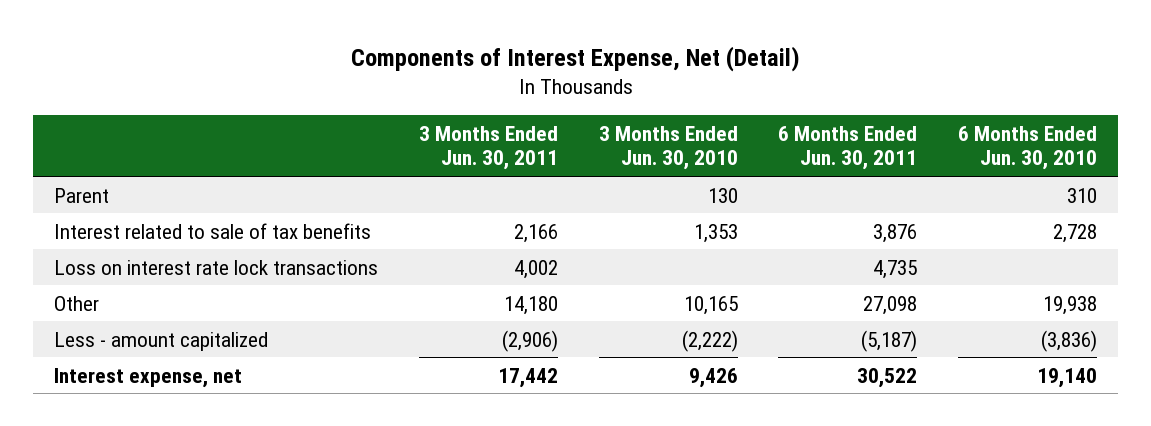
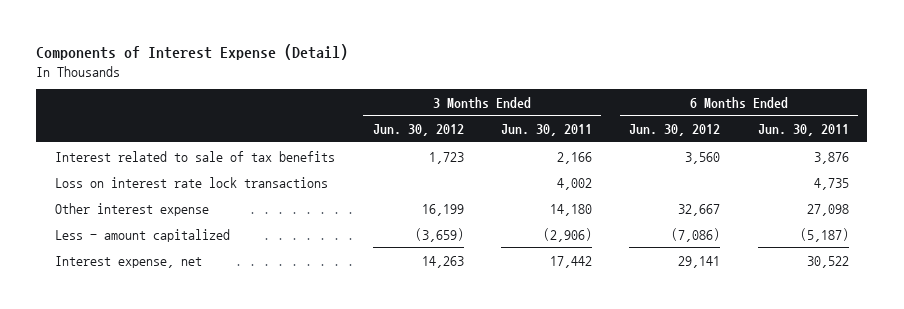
[350,46,800,73] Components of Interest Expense, Net (Detail) -> [36,44,349,61] Components of Interest Expense (Detail)
[598,126,738,171] 3 Months Ended Jun. 30, 2010 -> none
[958,126,1098,171] 6 Months Ended Jun. 30, 2010 -> none
none -> [372,123,464,136] Jun. 30, 2012
none -> [629,123,721,136] Jun. 30, 2012
[53,187,109,203] Parent -> none
[53,295,99,311] Other -> [55,202,210,216] Other interest expense

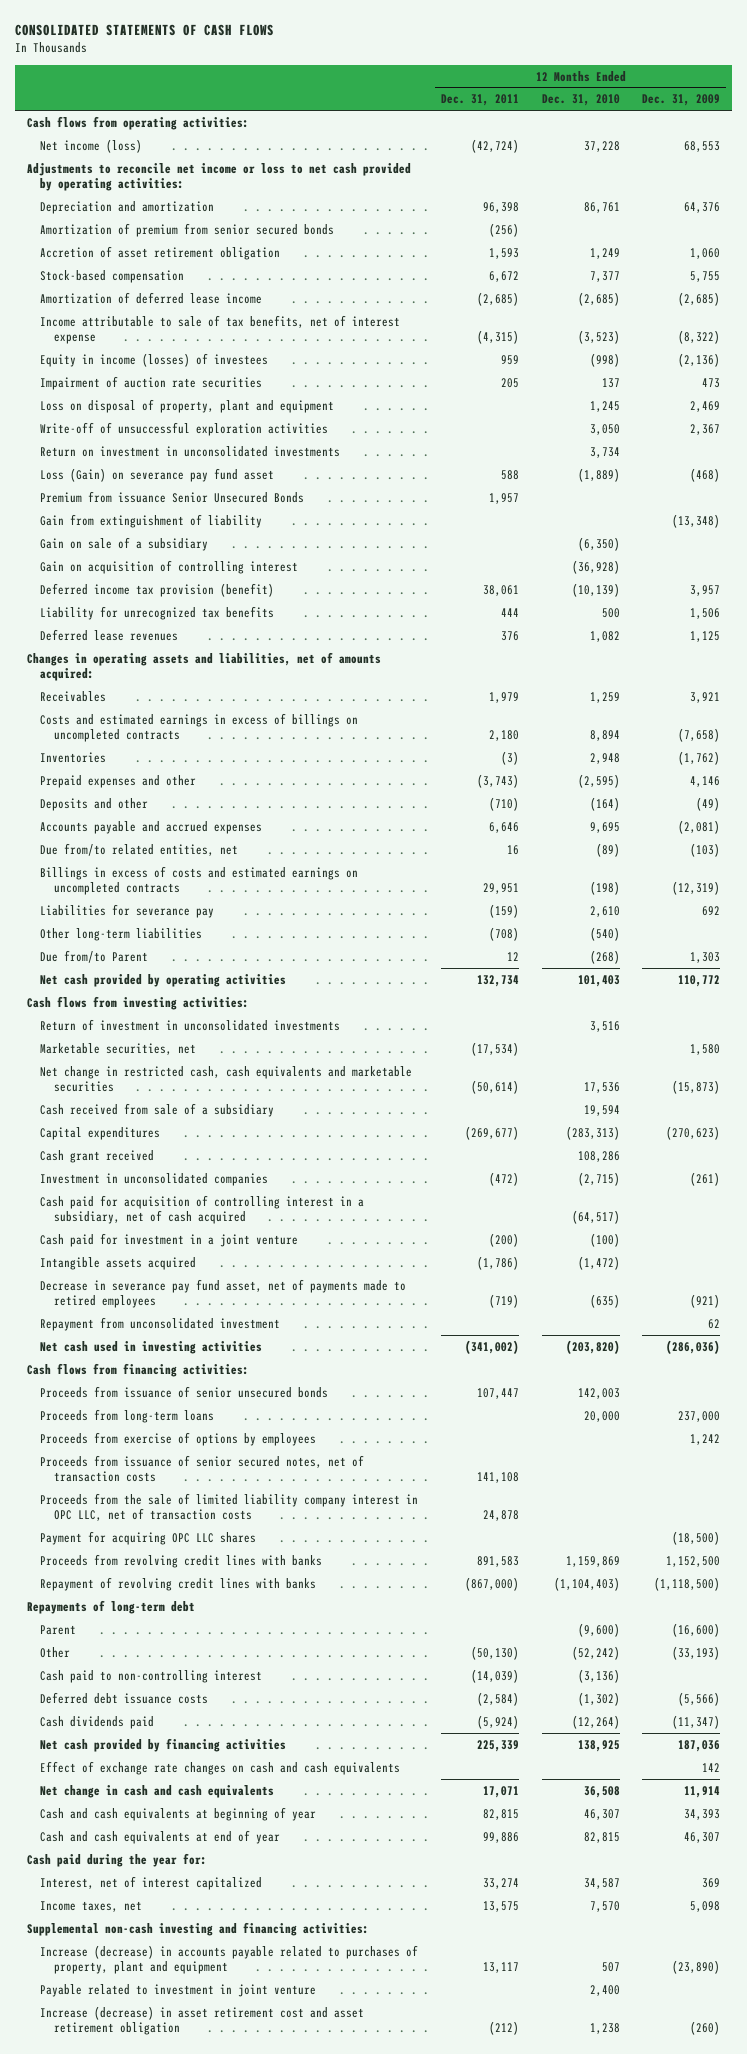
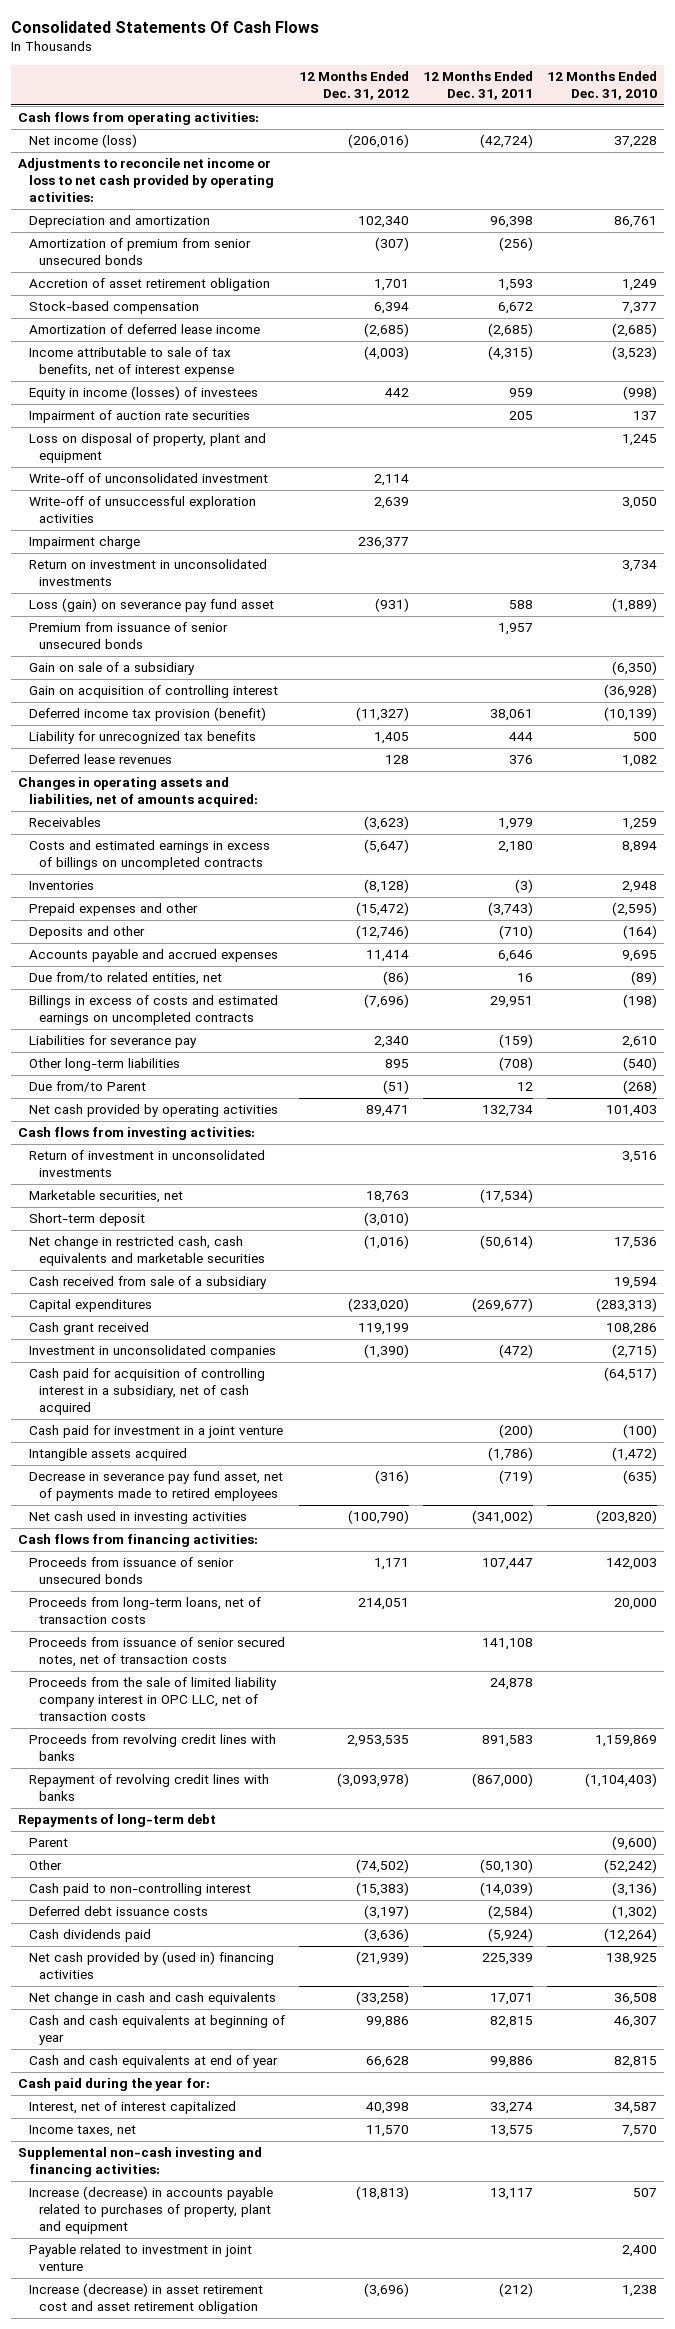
[15,23,275,36] CONSOLIDATED STATEMENTS OF CASH FLOWS -> [11,20,320,33] Consolidated Statements Of Cash Flows
[642,94,721,107] Dec. 31, 2009 -> none
none -> [298,71,409,101] 12 Months Ended Dec. 31, 2012
[40,222,335,237] Amortization of premium from senior secured bonds -> [28,238,251,266] Amortization of premium from senior unsecured bonds
none -> [28,473,268,484] Write-off of unconsolidated investment
none -> [28,536,140,550] Impairment charge
[40,513,263,528] Gain from extinguishment of liability -> none
[40,467,275,482] Loss (Gain) on severance pay fund asset -> [28,598,274,613] Loss (gain) on severance pay fund asset
[40,490,305,503] Premium from issuance Senior Unsecured Bonds -> [28,622,228,650] Premium from issuance of senior unsecured bonds
none -> [28,1213,145,1227] Short-term deposit
[40,1316,281,1331] Repayment from unconsolidated investment -> none
[40,1431,317,1446] Proceeds from exercise of options by employees -> none
[40,1408,215,1423] Proceeds from long-term loans -> [28,1597,261,1625] Proceeds from long-term loans, net of transaction costs
[40,1530,257,1545] Payment for acquiring OPC LLC shares -> none
[40,1760,401,1775] Effect of exchange rate changes on cash and cash equivalents -> none
[40,1737,287,1752] Net cash provided by financing activities -> [28,1951,274,1980] Net cash provided by (used in) financing activities

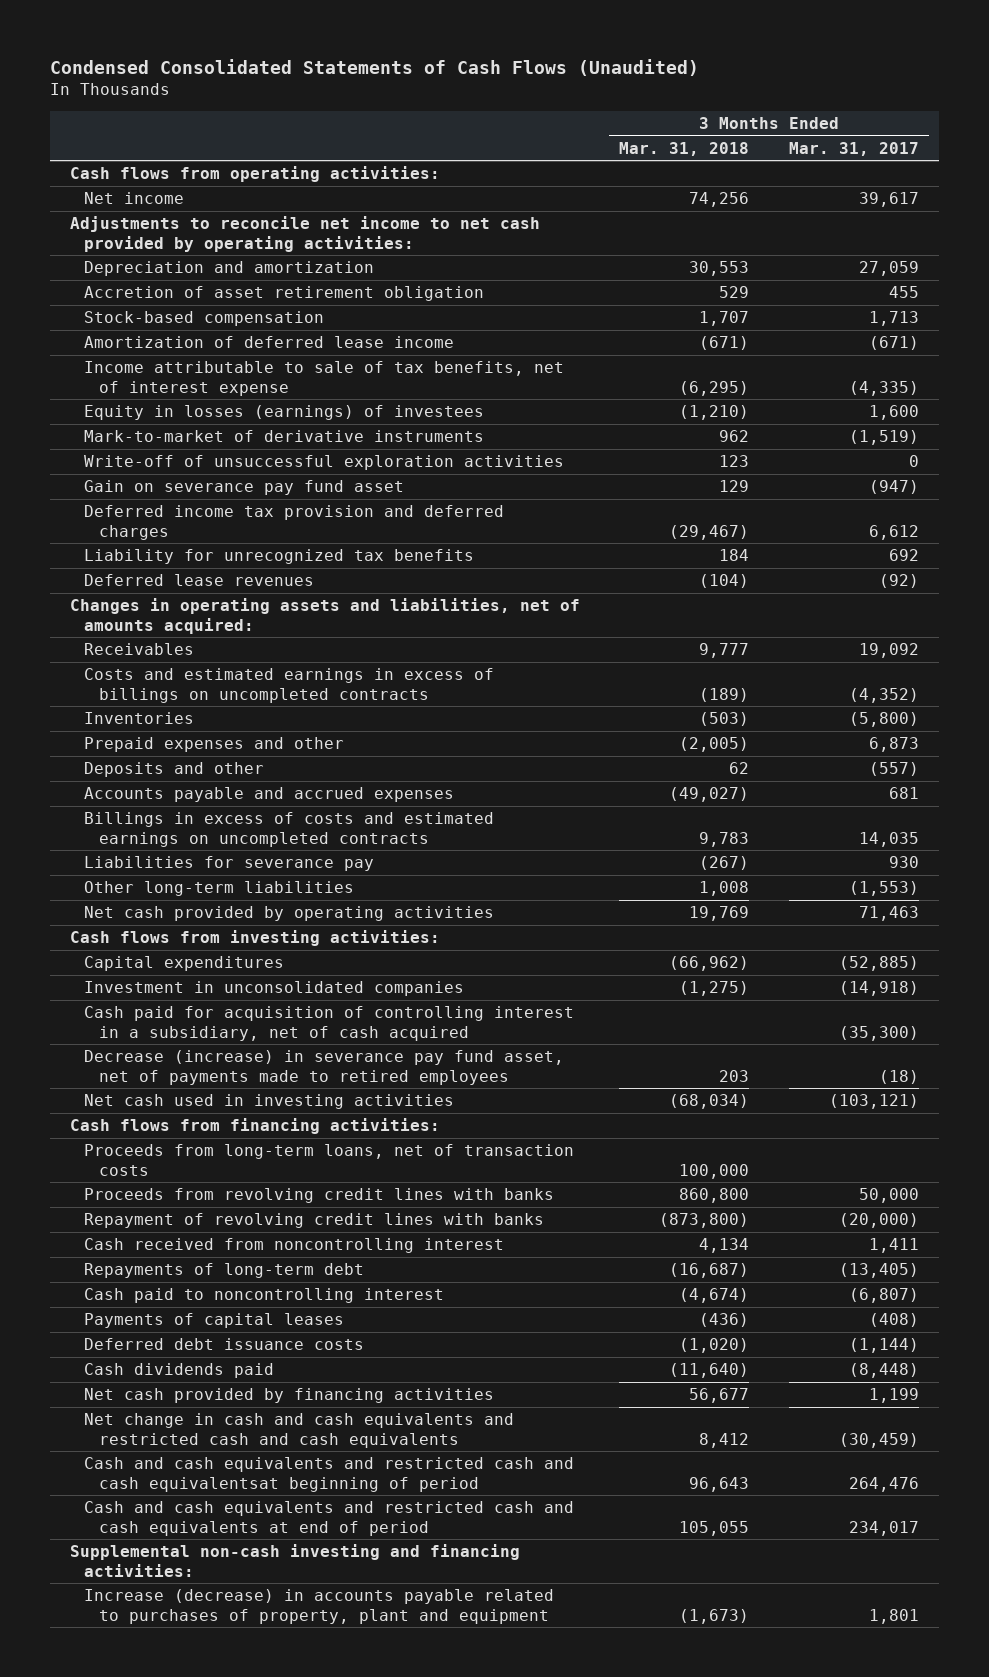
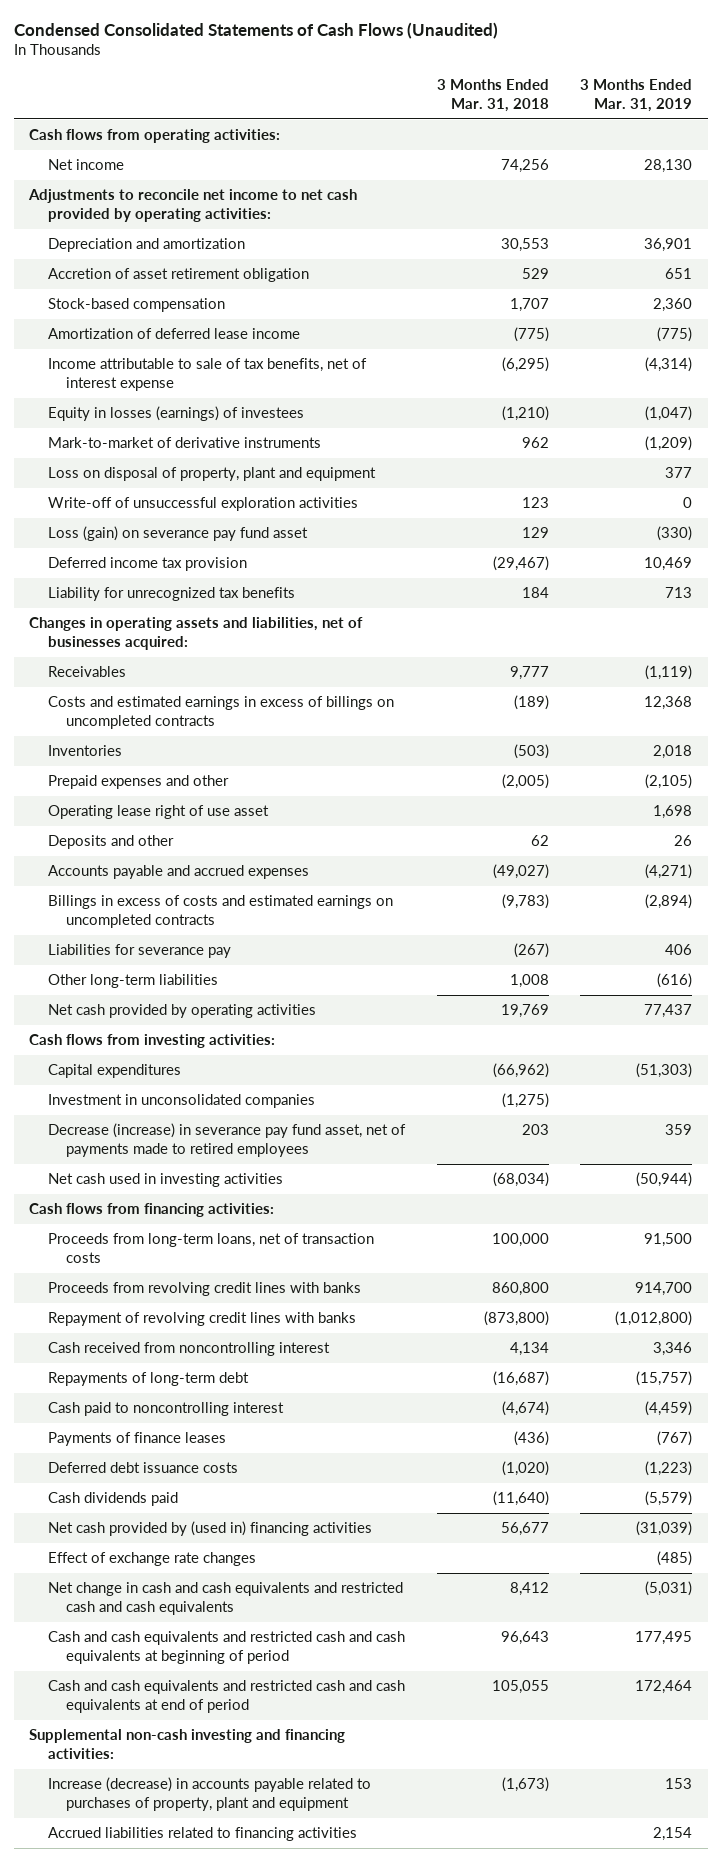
[789,141,920,156] Mar. 31, 2017 -> none
none -> [580,79,693,112] 3 Months Ended Mar. 31, 2019
[699,336,750,351] (671) -> [513,327,549,343] (775)
none -> [47,467,376,482] Loss on disposal of property, plant and equipment
[84,480,405,496] Gain on severance pay fund asset -> [47,526,308,542] Loss (gain) on severance pay fund asset
[84,505,505,540] Deferred income tax provision and deferred charges -> [47,557,247,572] Deferred income tax provision
[84,574,315,587] Deferred lease revenues -> none
[69,598,580,634] Changes in operating assets and liabilities, net of amounts acquired: -> [29,617,364,650] Changes in operating assets and liabilities, net of businesses acquired:
none -> [47,805,269,820] Operating lease right of use asset
[699,831,750,847] 9,783 -> [501,894,549,910] (9,783)
[84,1006,575,1041] Cash paid for acquisition of controlling interest in a subsidiary, net of cash acquired -> none
[84,1313,345,1329] Payments of capital leases -> [47,1432,226,1447] Payments of finance leases
[84,1388,495,1404] Net cash provided by financing activities -> [47,1521,372,1537] Net cash provided by (used in) financing activities
none -> [47,1552,256,1567] Effect of exchange rate changes
[84,1457,575,1492] Cash and cash equivalents and restricted cash and cash equivalentsat beginning of period -> [47,1631,405,1664] Cash and cash equivalents and restricted cash and cash equivalents at beginning of period
none -> [47,1827,357,1842] Accrued liabilities related to financing activities

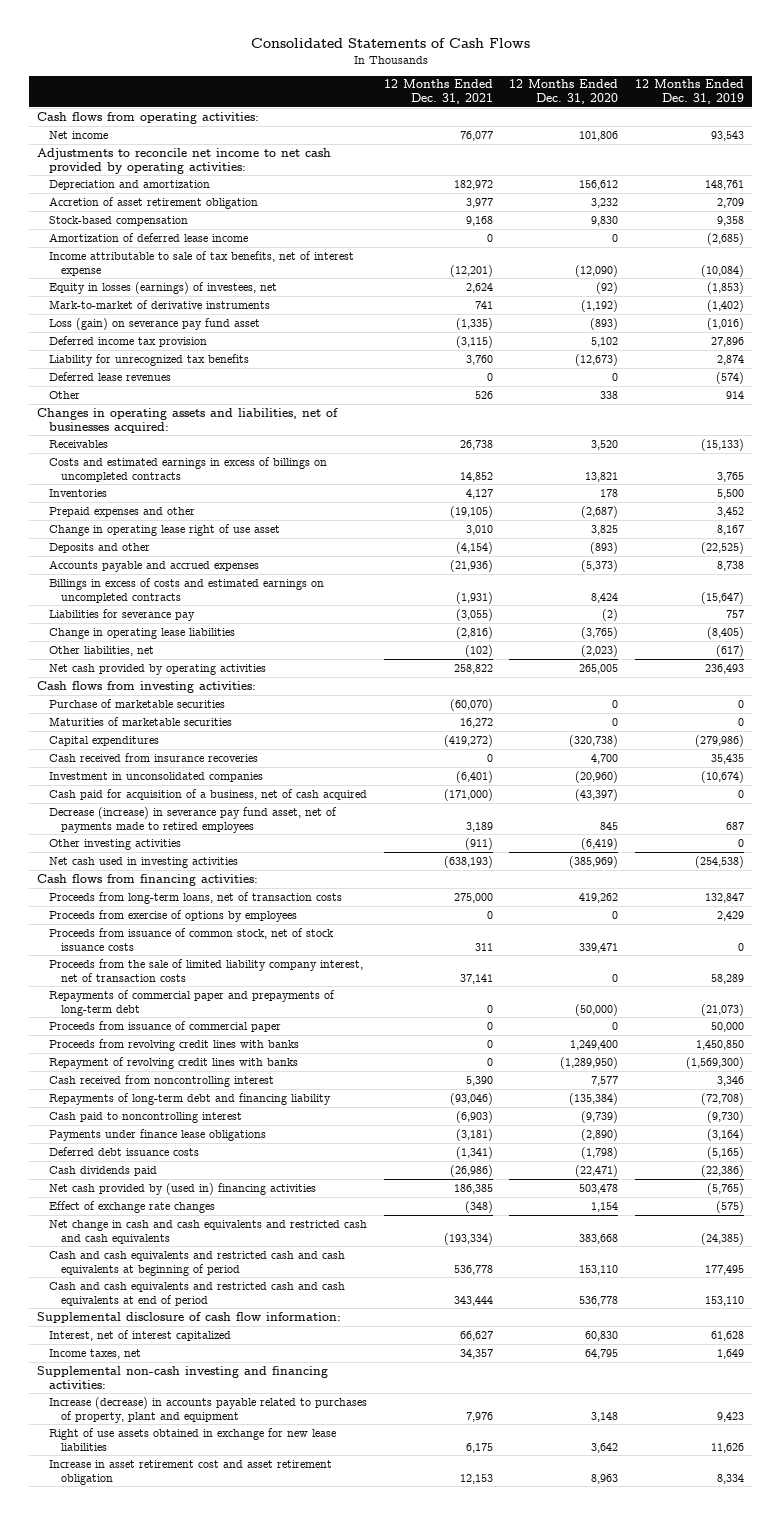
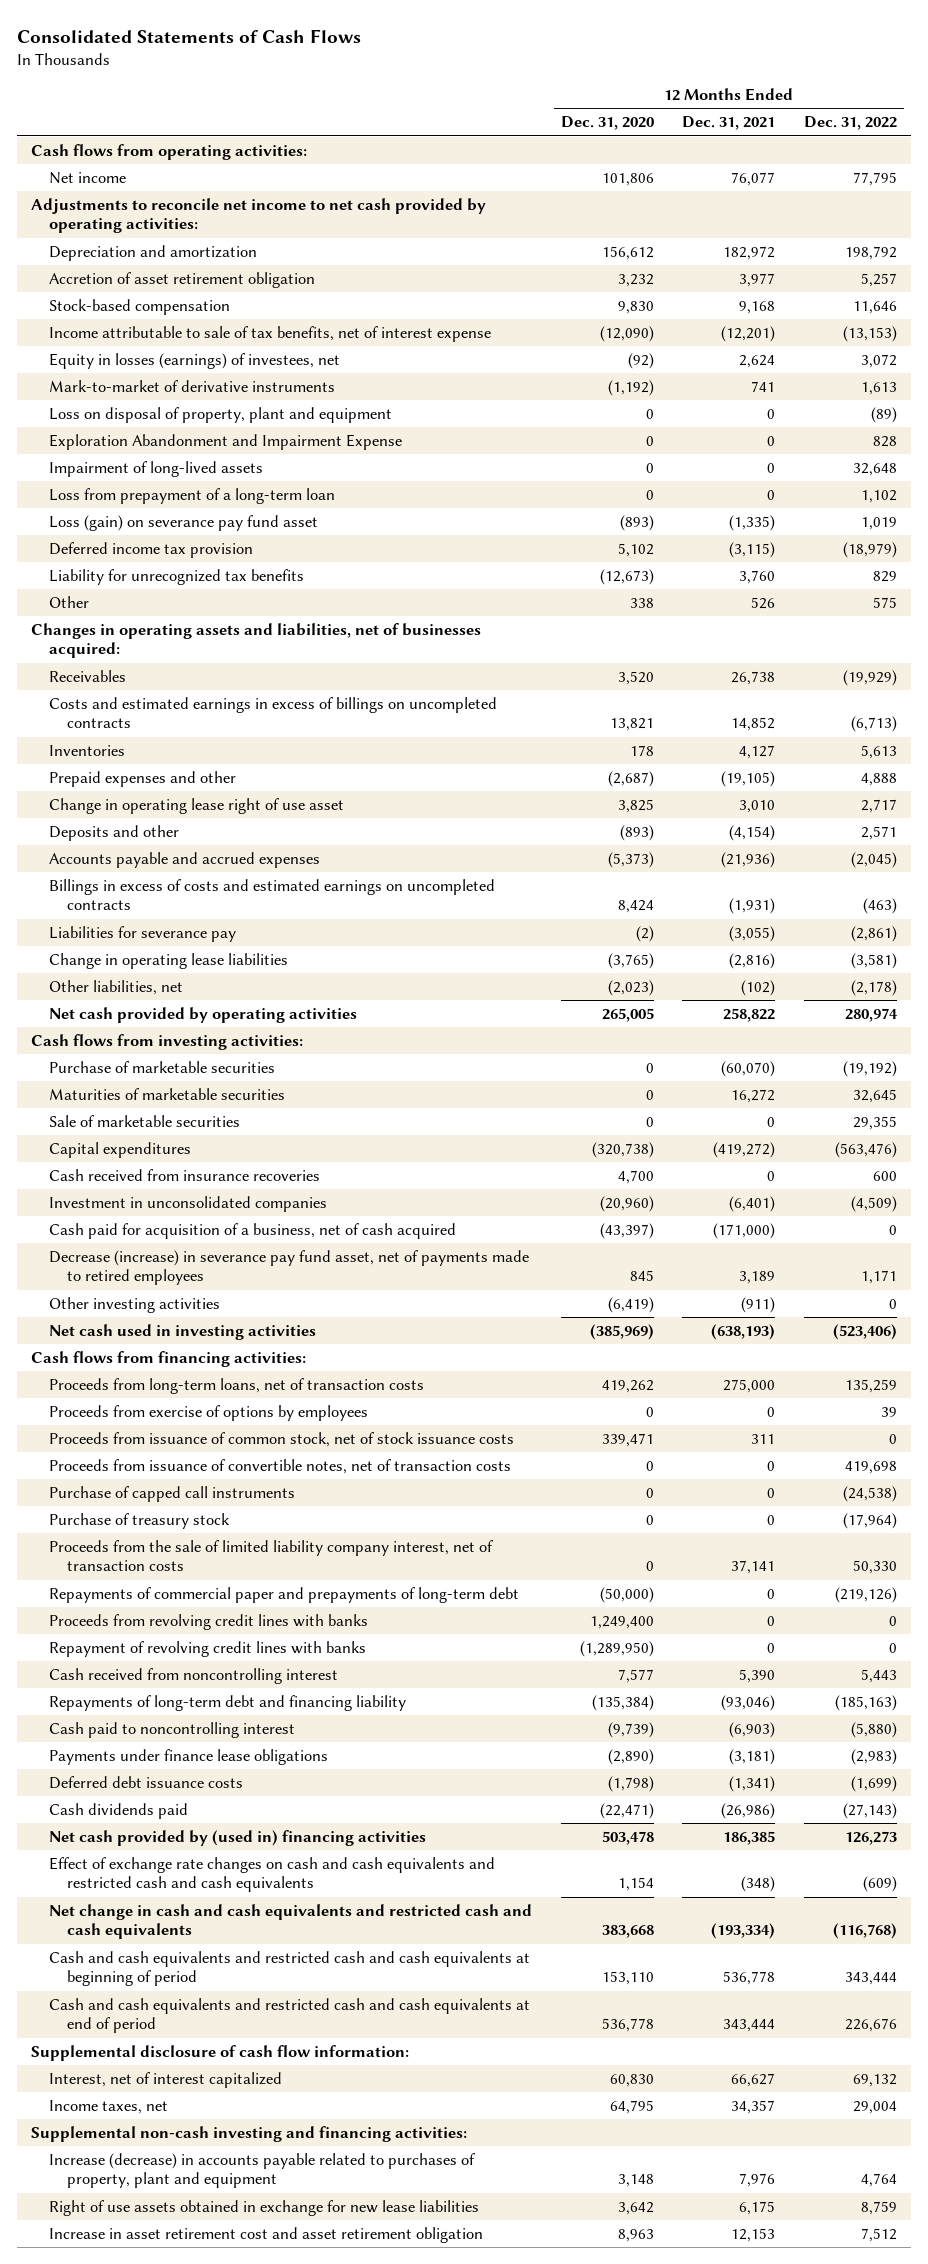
[635,79,745,105] 12 Months Ended Dec. 31, 2019 -> none
none -> [803,116,897,131] Dec. 31, 2022
[49,232,249,242] Amortization of deferred lease income -> none
none -> [49,407,393,424] Loss on disposal of property, plant and equipment
none -> [49,434,403,451] Exploration Abandonment and Impairment Expense
none -> [49,461,264,478] Impairment of long-lived assets
none -> [49,488,336,505] Loss from prepayment of a long-term loan
[49,371,172,381] Deferred lease revenues -> none
none -> [49,1115,241,1128] Sale of marketable securities
none -> [49,1459,512,1475] Proceeds from issuance of convertible notes, net of transaction costs
none -> [49,1486,296,1503] Purchase of capped call instruments
none -> [49,1513,231,1530] Purchase of treasury stock
[49,1020,282,1032] Proceeds from issuance of commercial paper -> none
[49,1200,216,1213] Effect of exchange rate changes -> [49,1857,496,1893] Effect of exchange rate changes on cash and cash equivalents and restricted cash and cash equivalents

